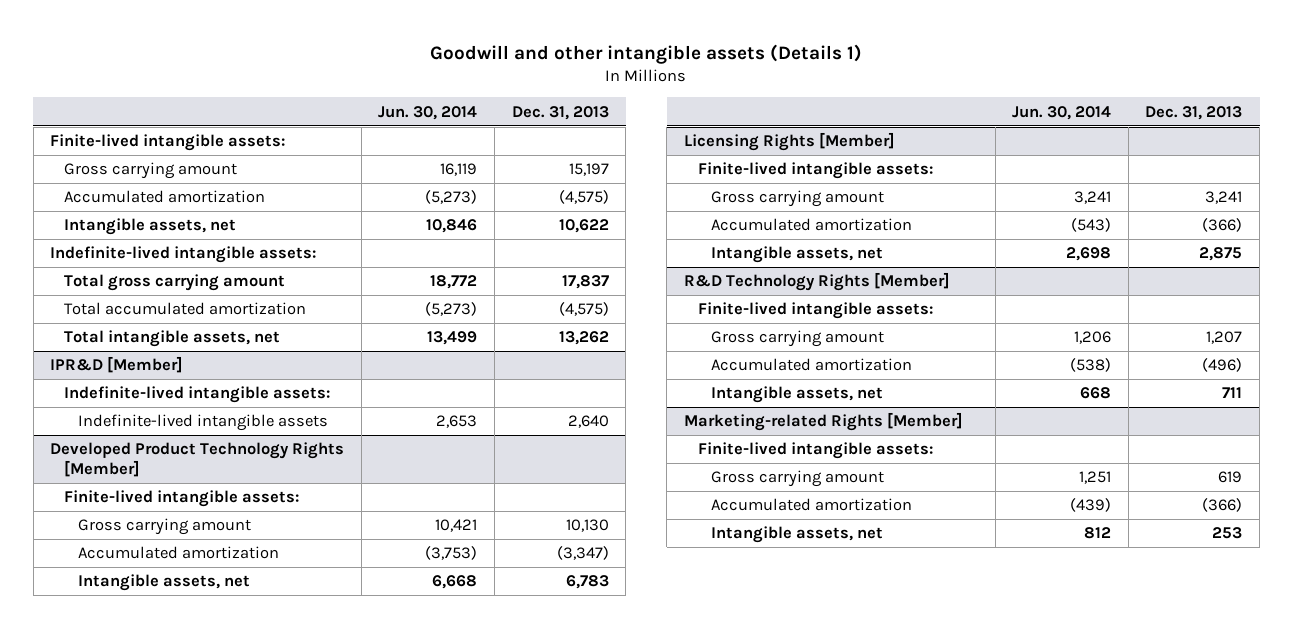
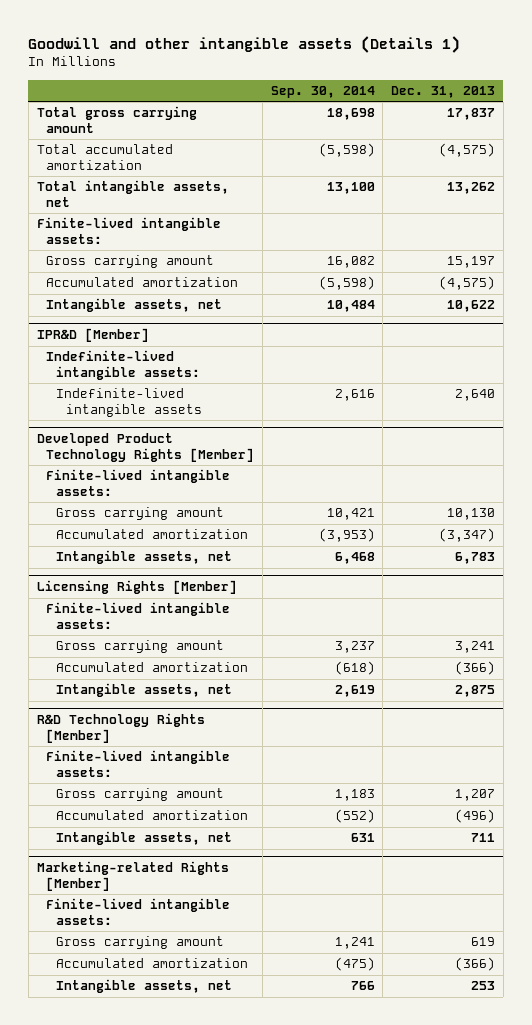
[378,105,478,120] Jun. 30, 2014 -> none
none -> [270,85,375,98] Sep. 30, 2014
[63,274,285,292] Total gross carrying amount -> [36,106,197,134] Total gross carrying amount
[63,302,306,316] Total accumulated amortization -> [36,144,173,171] Total accumulated amortization
[63,330,280,348] Total intangible assets, net -> [36,180,229,208] Total intangible assets, net
[50,246,317,264] Indefinite-lived intangible assets: -> none

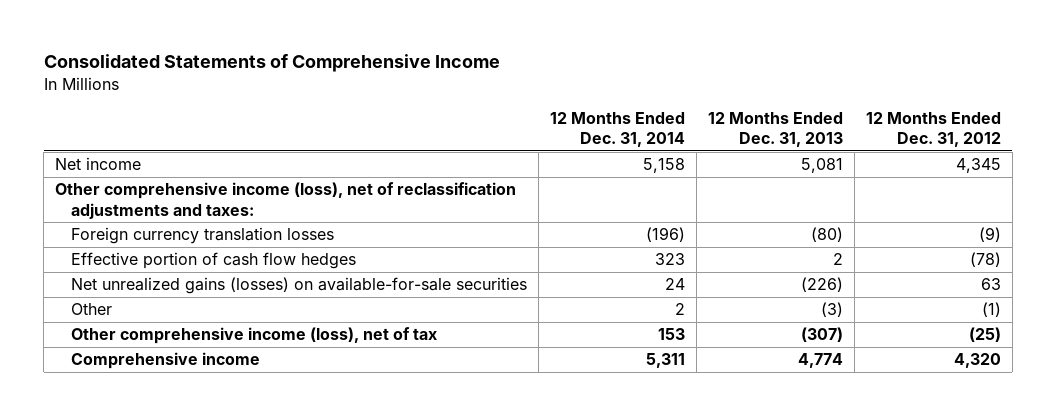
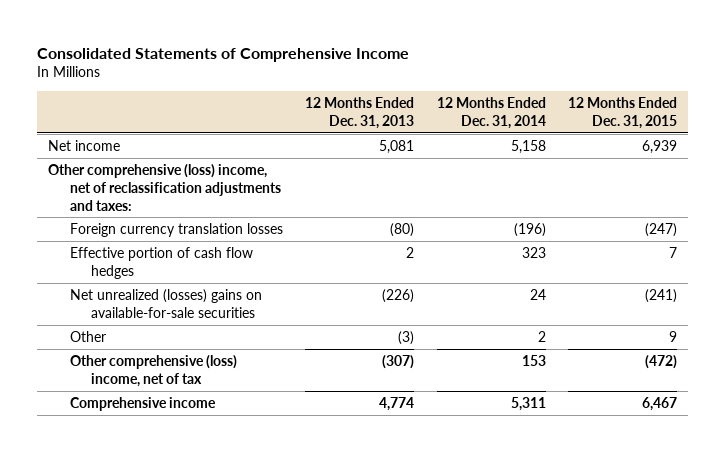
[865,111,1001,148] 12 Months Ended Dec. 31, 2012 -> none
none -> [567,97,677,129] 12 Months Ended Dec. 31, 2015
[54,182,516,219] Other comprehensive income (loss), net of reclassification adjustments and taxes: -> [48,163,281,211] Other comprehensive (loss) income, net of reclassification adjustments and taxes:
[71,277,528,295] Net unrealized gains (losses) on available-for-sale securities -> [69,288,262,318] Net unrealized (losses) gains on available-for-sale securities
[71,327,438,345] Other comprehensive income (loss), net of tax -> [69,354,237,387] Other comprehensive (loss) income, net of tax

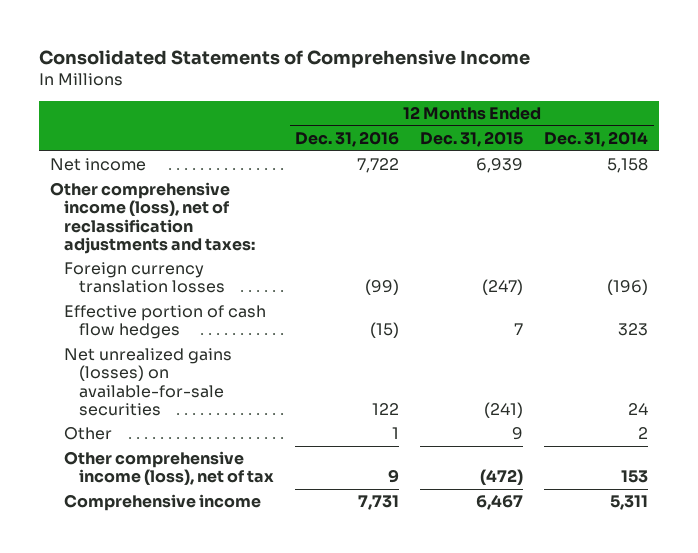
[305,97,415,129] 12 Months Ended Dec. 31, 2013 -> none
none -> [294,131,399,148] Dec. 31, 2016
[48,163,281,211] Other comprehensive (loss) income, net of reclassification adjustments and taxes: -> [49,182,256,254] Other comprehensive income (loss), net of reclassification adjustments and taxes:
[69,288,262,318] Net unrealized (losses) gains on available-for-sale securities -> [64,348,233,416] Net unrealized gains (losses) on available-for-sale securities
[69,354,237,387] Other comprehensive (loss) income, net of tax -> [64,451,274,486] Other comprehensive income (loss), net of tax

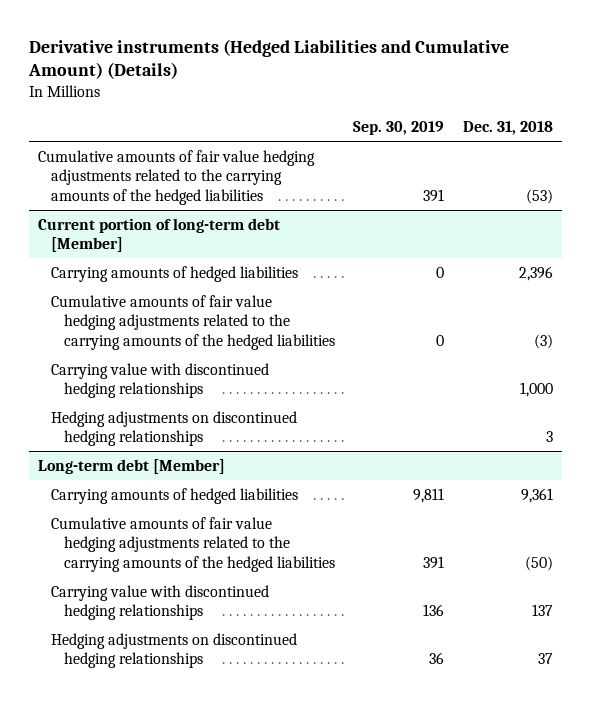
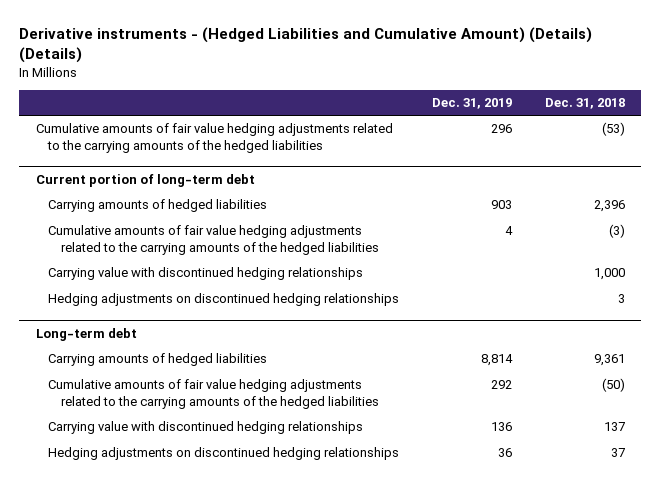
[28,38,510,80] Derivative instruments (Hedged Liabilities and Cumulative Amount) (Details) -> [19,27,593,64] Derivative instruments - (Hedged Liabilities and Cumulative Amount) (Details) (Details)
[353,120,445,135] Sep. 30, 2019 -> none
none -> [431,98,512,110] Dec. 31, 2019
[38,217,281,253] Current portion of long-term debt [Member] -> [35,173,255,187] Current portion of long-term debt
[38,458,226,474] Long-term debt [Member] -> [35,327,137,341] Long-term debt

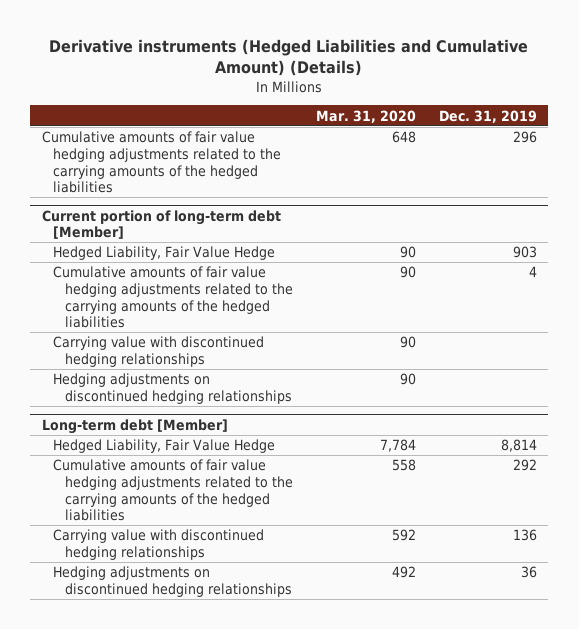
[19,27,593,64] Derivative instruments - (Hedged Liabilities and Cumulative Amount) (Details) (Details) -> [49,38,529,77] Derivative instruments (Hedged Liabilities and Cumulative Amount) (Details)
[544,98,625,110] Dec. 31, 2018 -> none
none -> [315,109,416,123] Mar. 31, 2020
[35,173,255,187] Current portion of long-term debt -> [41,209,281,240] Current portion of long-term debt [Member]
[48,199,268,213] Carrying amounts of hedged liabilities -> [53,246,276,261] Hedged Liability, Fair Value Hedge
[35,327,137,341] Long-term debt -> [41,418,228,434] Long-term debt [Member]
[48,353,268,367] Carrying amounts of hedged liabilities -> [53,439,276,454] Hedged Liability, Fair Value Hedge

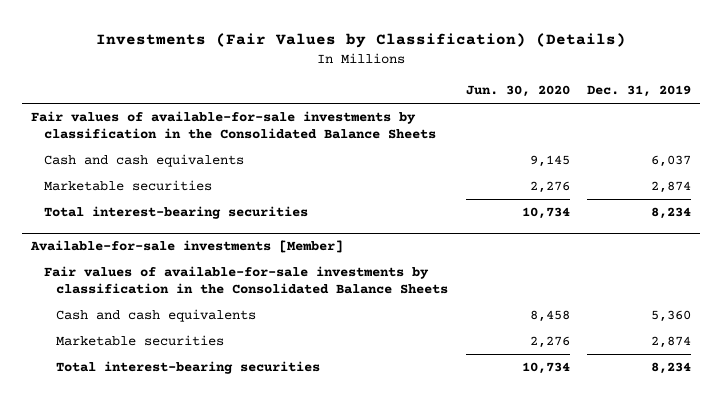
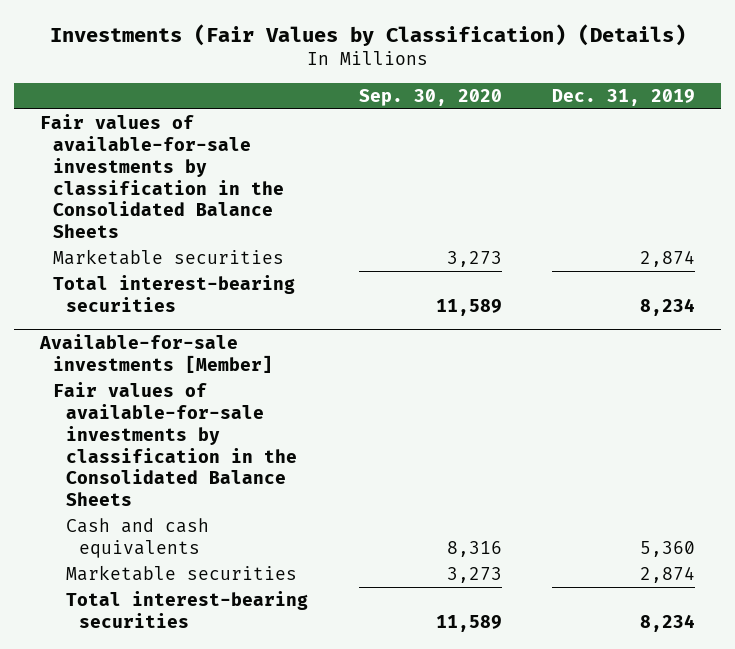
[465,85,570,98] Jun. 30, 2020 -> none
none -> [358,88,502,106] Sep. 30, 2020
[43,154,244,168] Cash and cash equivalents -> none

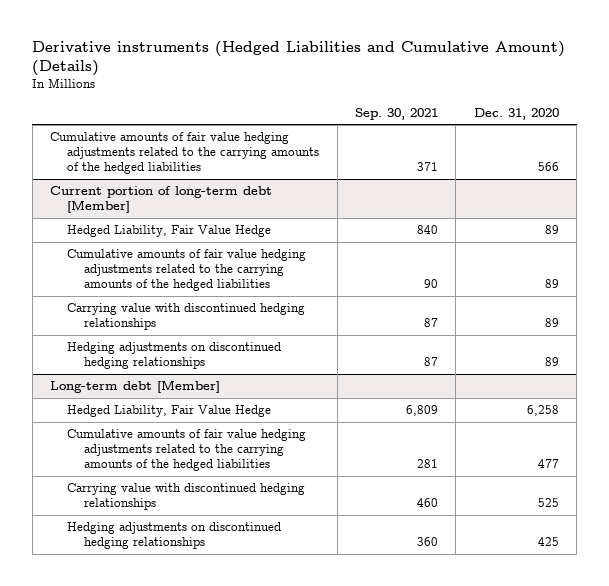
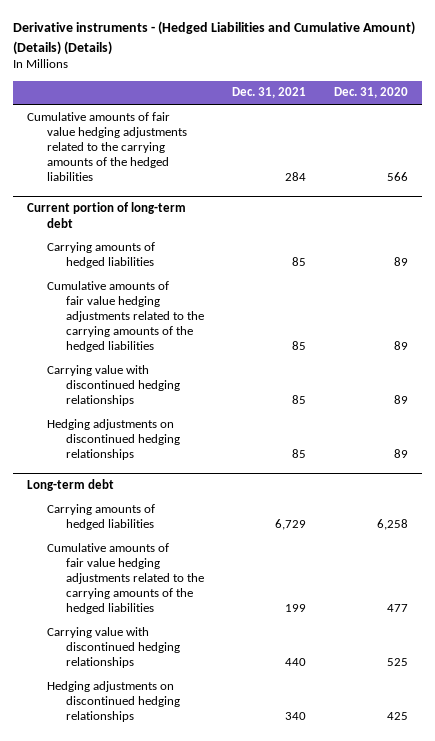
[32,40,566,77] Derivative instruments (Hedged Liabilities and Cumulative Amount) (Details) -> [13,21,416,55] Derivative instruments - (Hedged Liabilities and Cumulative Amount) (Details) (Details)
[354,107,438,120] Sep. 30, 2021 -> none
none -> [232,87,307,99] Dec. 31, 2021
[50,186,273,214] Current portion of long-term debt [Member] -> [27,202,187,228] Current portion of long-term debt
[67,225,272,238] Hedged Liability, Fair Value Hedge -> [46,241,155,268] Carrying amounts of hedged liabilities
[50,380,221,394] Long-term debt [Member] -> [27,479,115,492] Long-term debt
[67,405,272,418] Hedged Liability, Fair Value Hedge -> [46,503,155,530] Carrying amounts of hedged liabilities

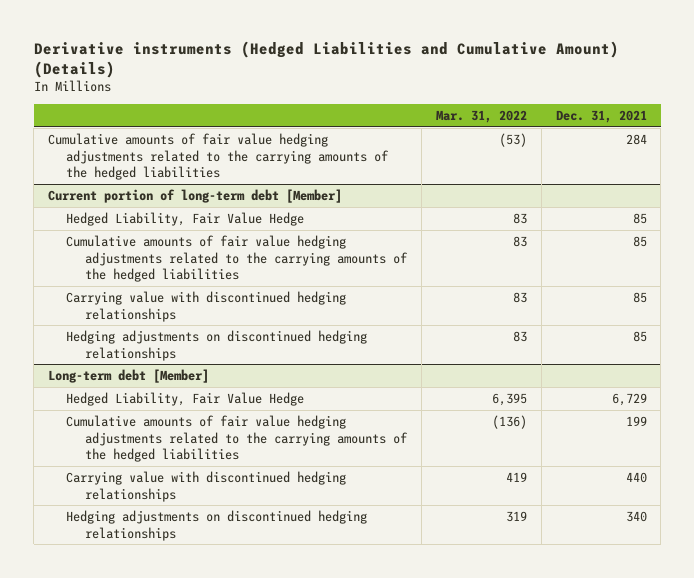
[13,21,416,55] Derivative instruments - (Hedged Liabilities and Cumulative Amount) (Details) (Details) -> [33,40,619,78] Derivative instruments (Hedged Liabilities and Cumulative Amount) (Details)
[333,87,408,99] Dec. 31, 2020 -> none
none -> [435,109,527,123] Mar. 31, 2022
[27,202,187,228] Current portion of long-term debt -> [47,188,342,203] Current portion of long-term debt [Member]
[46,241,155,268] Carrying amounts of hedged liabilities -> [66,211,305,226] Hedged Liability, Fair Value Hedge
[27,479,115,492] Long-term debt -> [47,368,209,383] Long-term debt [Member]
[46,503,155,530] Carrying amounts of hedged liabilities -> [66,391,305,406] Hedged Liability, Fair Value Hedge

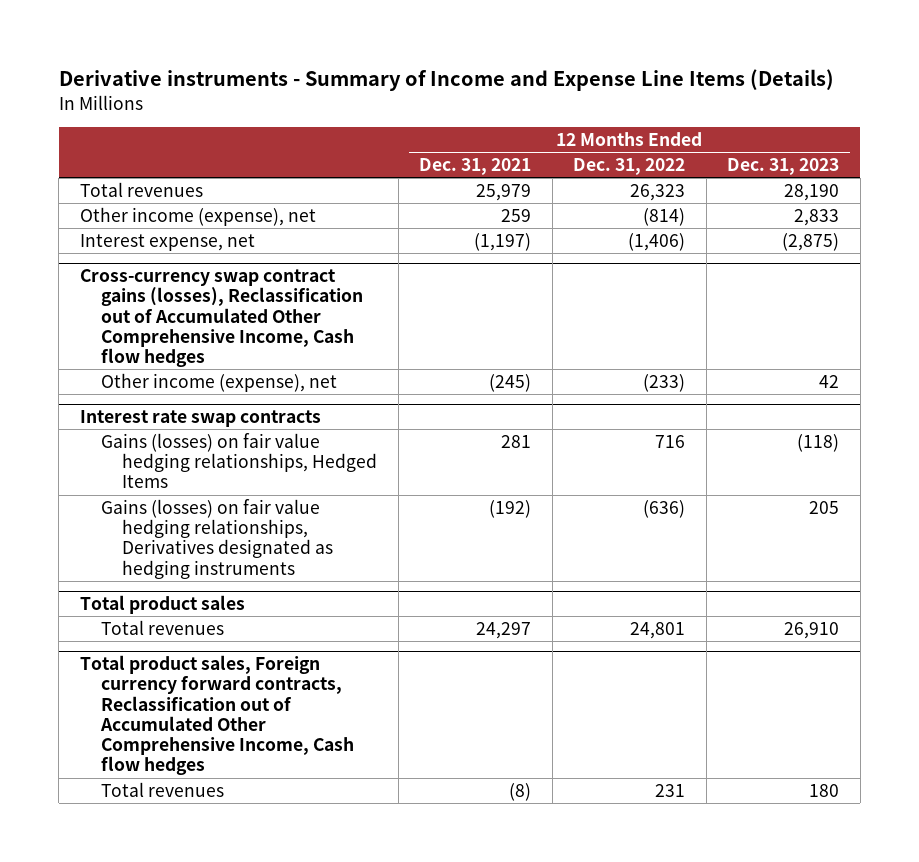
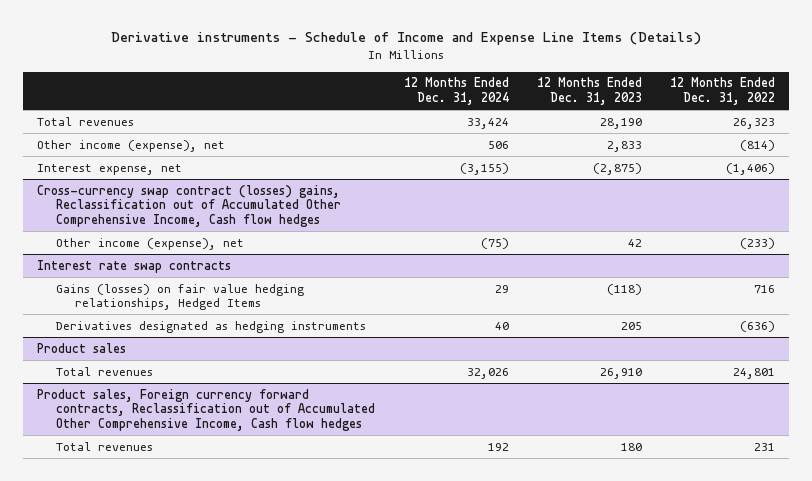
[58,69,834,92] Derivative instruments - Summary of Income and Expense Line Items (Details) -> [111,32,702,46] Derivative instruments - Schedule of Income and Expense Line Items (Details)
[419,158,532,176] Dec. 31, 2021 -> none
none -> [403,77,509,105] 12 Months Ended Dec. 31, 2024
[79,269,364,368] Cross-currency swap contract gains (losses), Reclassification out of Accumulated Other Comprehensive Income, Cash flow hedges -> [37,184,342,227] Cross-currency swap contract (losses) gains, Reclassification out of Accumulated Other Comprehensive Income, Cash flow hedges
[101,498,334,579] Gains (losses) on fair value hedging relationships, Derivatives designated as hedging instruments -> [56,320,367,333] Derivatives designated as hedging instruments
[79,595,245,615] Total product sales -> [37,342,127,353] Product sales
[79,655,355,776] Total product sales, Foreign currency forward contracts, Reclassification out of Accumulated Other Comprehensive Income, Cash flow hedges -> [37,388,376,431] Product sales, Foreign currency forward contracts, Reclassification out of Accumulated Other Comprehensive Income, Cash flow hedges

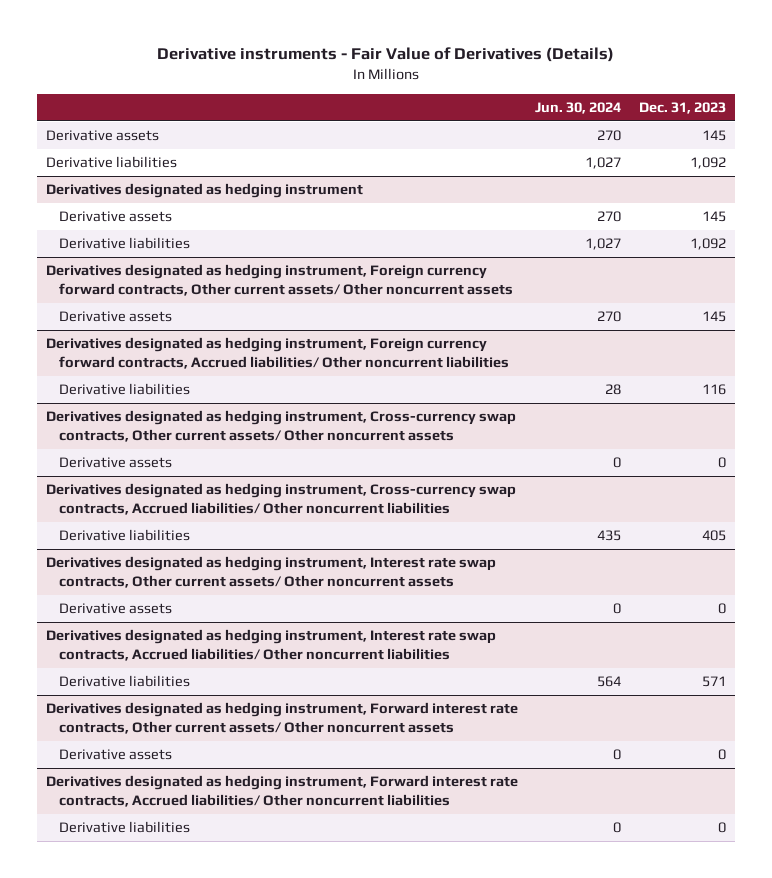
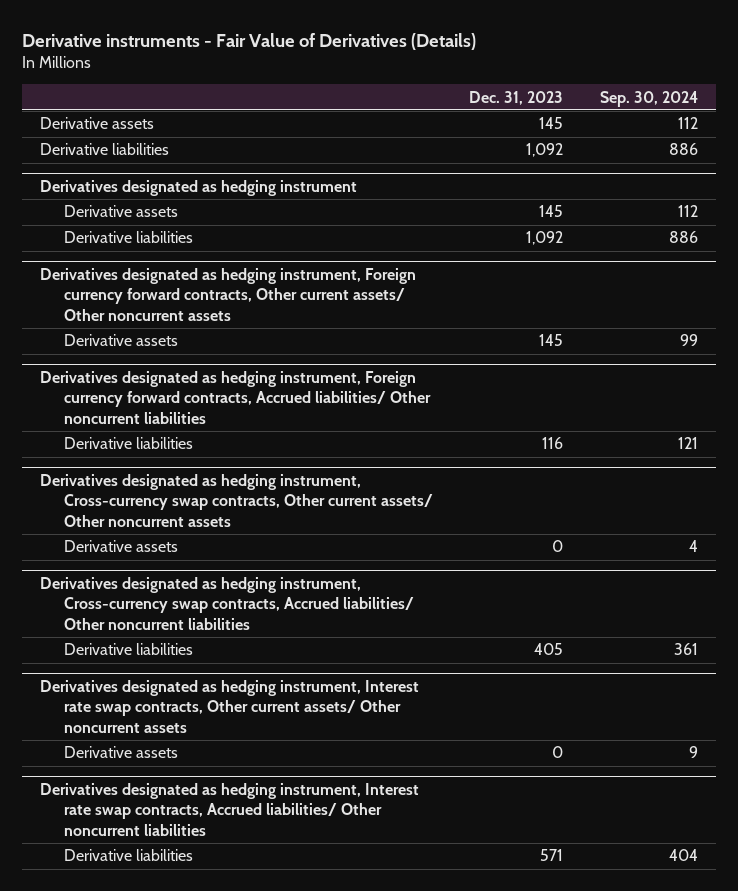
[535,101,622,114] Jun. 30, 2024 -> none
none -> [599,90,698,107] Sep. 30, 2024
[45,702,518,734] Derivatives designated as hedging instrument, Forward interest rate contracts, Other current assets/ Other noncurrent assets -> none
[58,749,172,761] Derivative assets -> none
[45,775,518,807] Derivatives designated as hedging instrument, Forward interest rate contracts, Accrued liabilities/ Other noncurrent liabilities -> none
[58,821,190,834] Derivative liabilities -> none

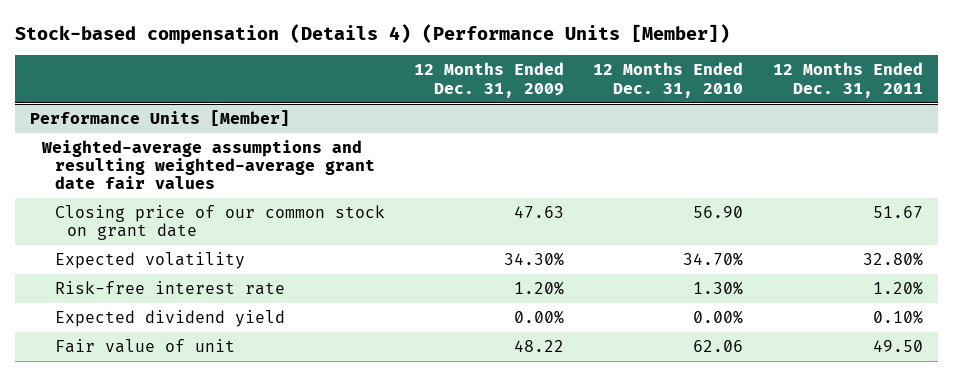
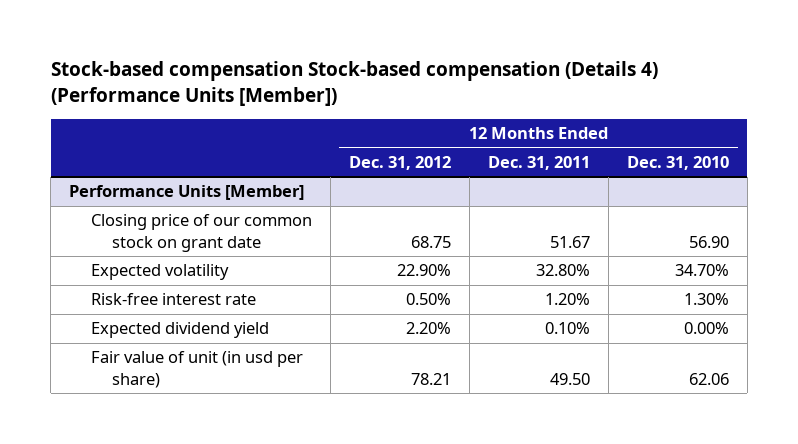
[15,23,731,44] Stock-based compensation (Details 4) (Performance Units [Member]) -> [50,61,658,106] Stock-based compensation Stock-based compensation (Details 4) (Performance Units [Member])
[414,62,565,98] 12 Months Ended Dec. 31, 2009 -> none
none -> [348,155,451,170] Dec. 31, 2012
[41,140,375,190] Weighted-average assumptions and resulting weighted-average grant date fair values -> none
[54,339,235,354] Fair value of unit -> [90,351,303,388] Fair value of unit (in usd per share)

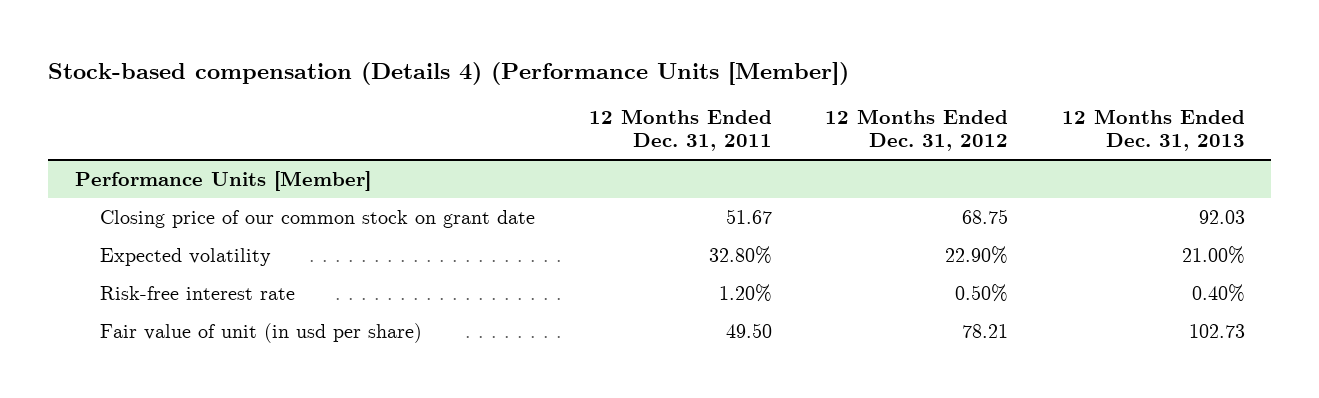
[50,61,658,106] Stock-based compensation Stock-based compensation (Details 4) (Performance Units [Member]) -> [47,61,849,85] Stock-based compensation (Details 4) (Performance Units [Member])
[626,155,729,170] Dec. 31, 2010 -> none
none -> [1061,109,1245,152] 12 Months Ended Dec. 31, 2013
[90,322,269,339] Expected dividend yield -> none

